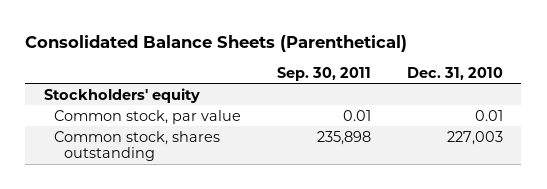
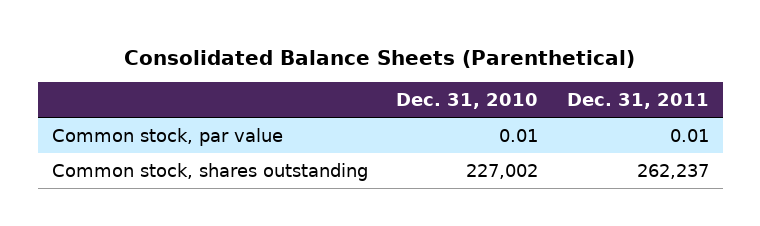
[277,66,372,81] Sep. 30, 2011 -> none
none -> [566,93,709,110] Dec. 31, 2011
[43,87,200,103] Stockholders' equity -> none
[447,130,504,145] 227,003 -> [466,163,539,179] 227,002

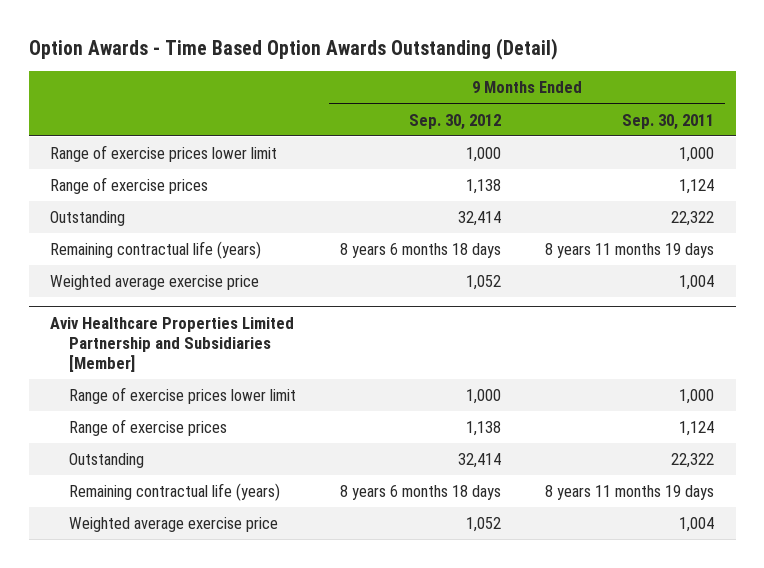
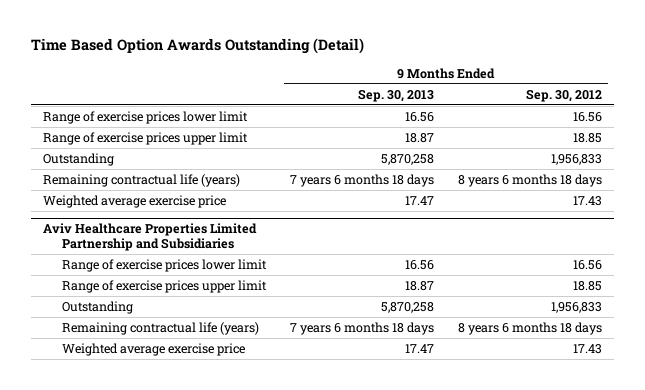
[28,37,558,60] Option Awards - Time Based Option Awards Outstanding (Detail) -> [30,38,364,55] Time Based Option Awards Outstanding (Detail)
[621,113,714,130] Sep. 30, 2011 -> none
none -> [357,88,434,102] Sep. 30, 2013
[466,147,502,163] 1,000 -> [573,111,603,122] 16.56
[50,177,209,195] Range of exercise prices -> [43,131,249,145] Range of exercise prices upper limit
[466,179,502,195] 1,138 -> [573,132,603,143] 18.85
[458,211,502,227] 32,414 -> [551,153,603,165] 1,956,833
[466,275,502,291] 1,052 -> [573,195,603,206] 17.43
[50,317,295,372] Aviv Healthcare Properties Limited Partnership and Subsidiaries [Member] -> [43,223,258,251] Aviv Healthcare Properties Limited Partnership and Subsidiaries
[466,389,502,405] 1,000 -> [573,259,603,270] 16.56
[69,419,228,437] Range of exercise prices -> [61,279,267,293] Range of exercise prices upper limit
[466,421,502,437] 1,138 -> [573,280,603,291] 18.85
[458,453,502,469] 32,414 -> [551,301,603,313] 1,956,833
[466,517,502,533] 1,052 -> [573,343,603,354] 17.43

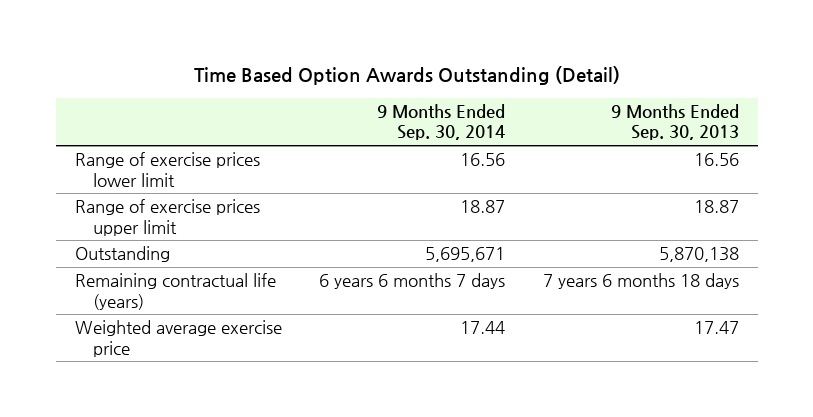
[526,88,603,102] Sep. 30, 2012 -> none
none -> [377,104,506,141] 9 Months Ended Sep. 30, 2014
[43,173,241,187] Remaining contractual life (years) -> none
[43,194,227,208] Weighted average exercise price -> none
[43,223,258,251] Aviv Healthcare Properties Limited Partnership and Subsidiaries -> none
[61,258,267,272] Range of exercise prices lower limit -> none
[61,279,267,293] Range of exercise prices upper limit -> none
[61,300,133,314] Outstanding -> none
[380,153,434,165] 5,870,258 -> [658,247,739,263] 5,870,138

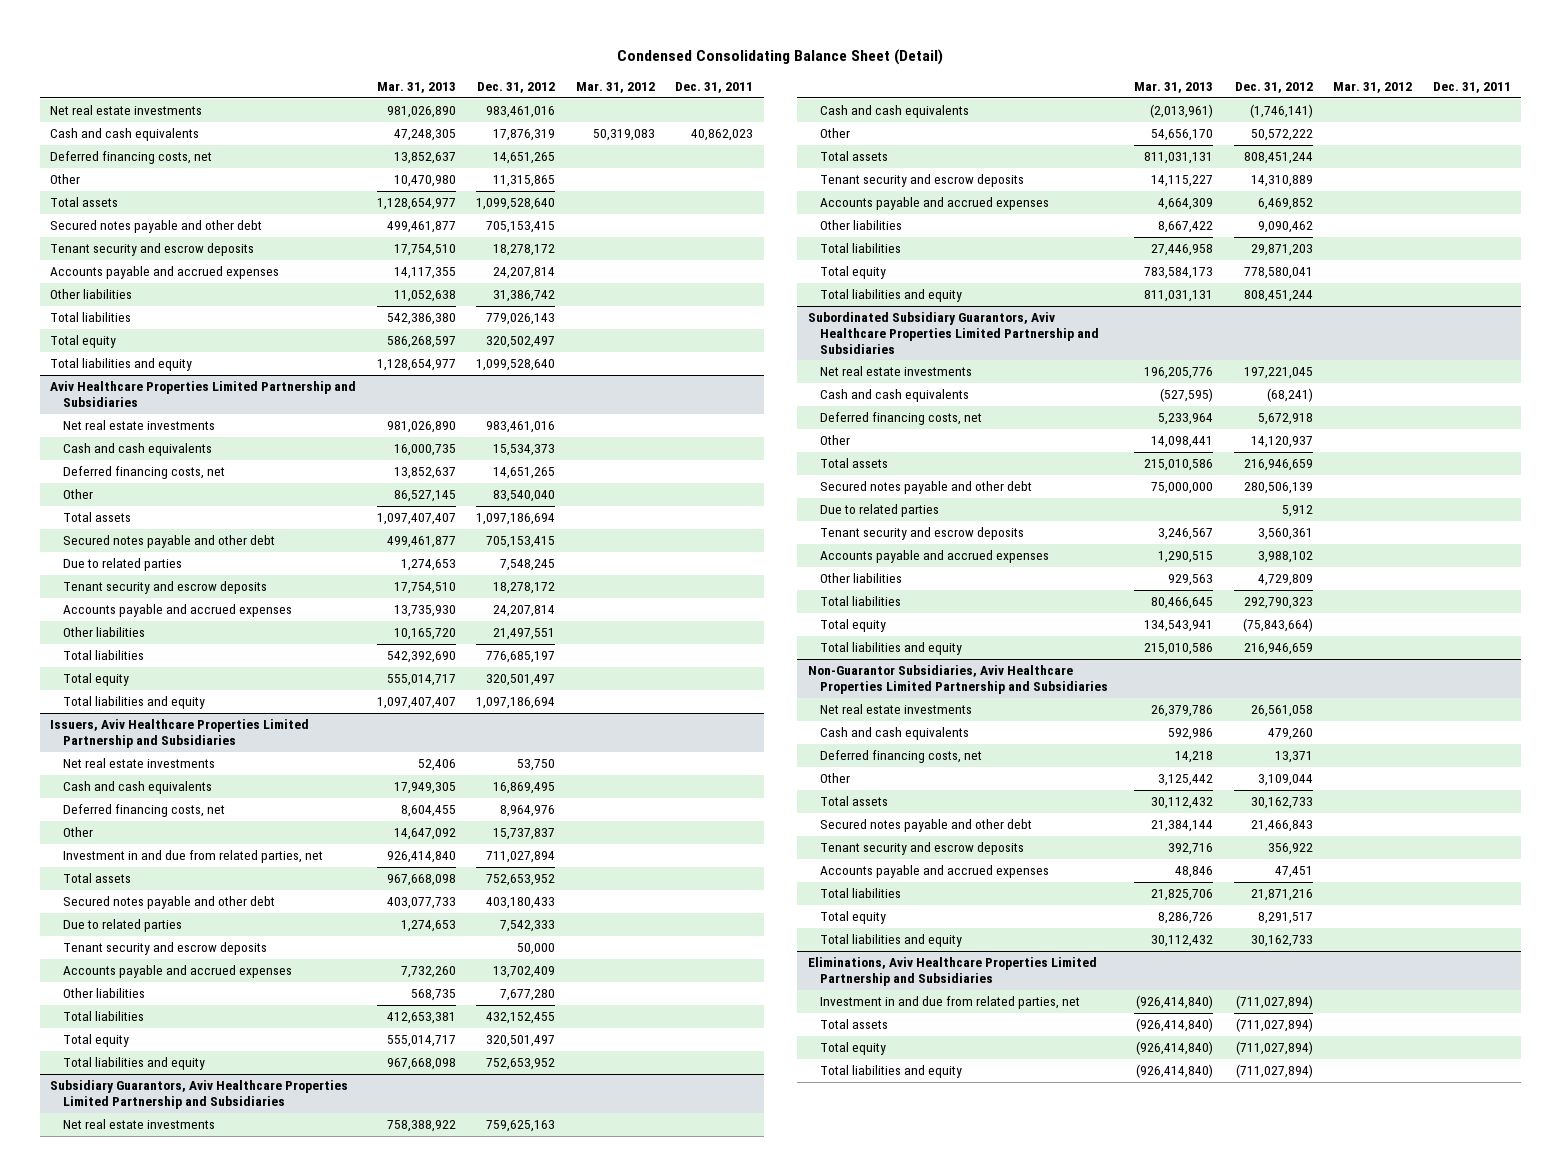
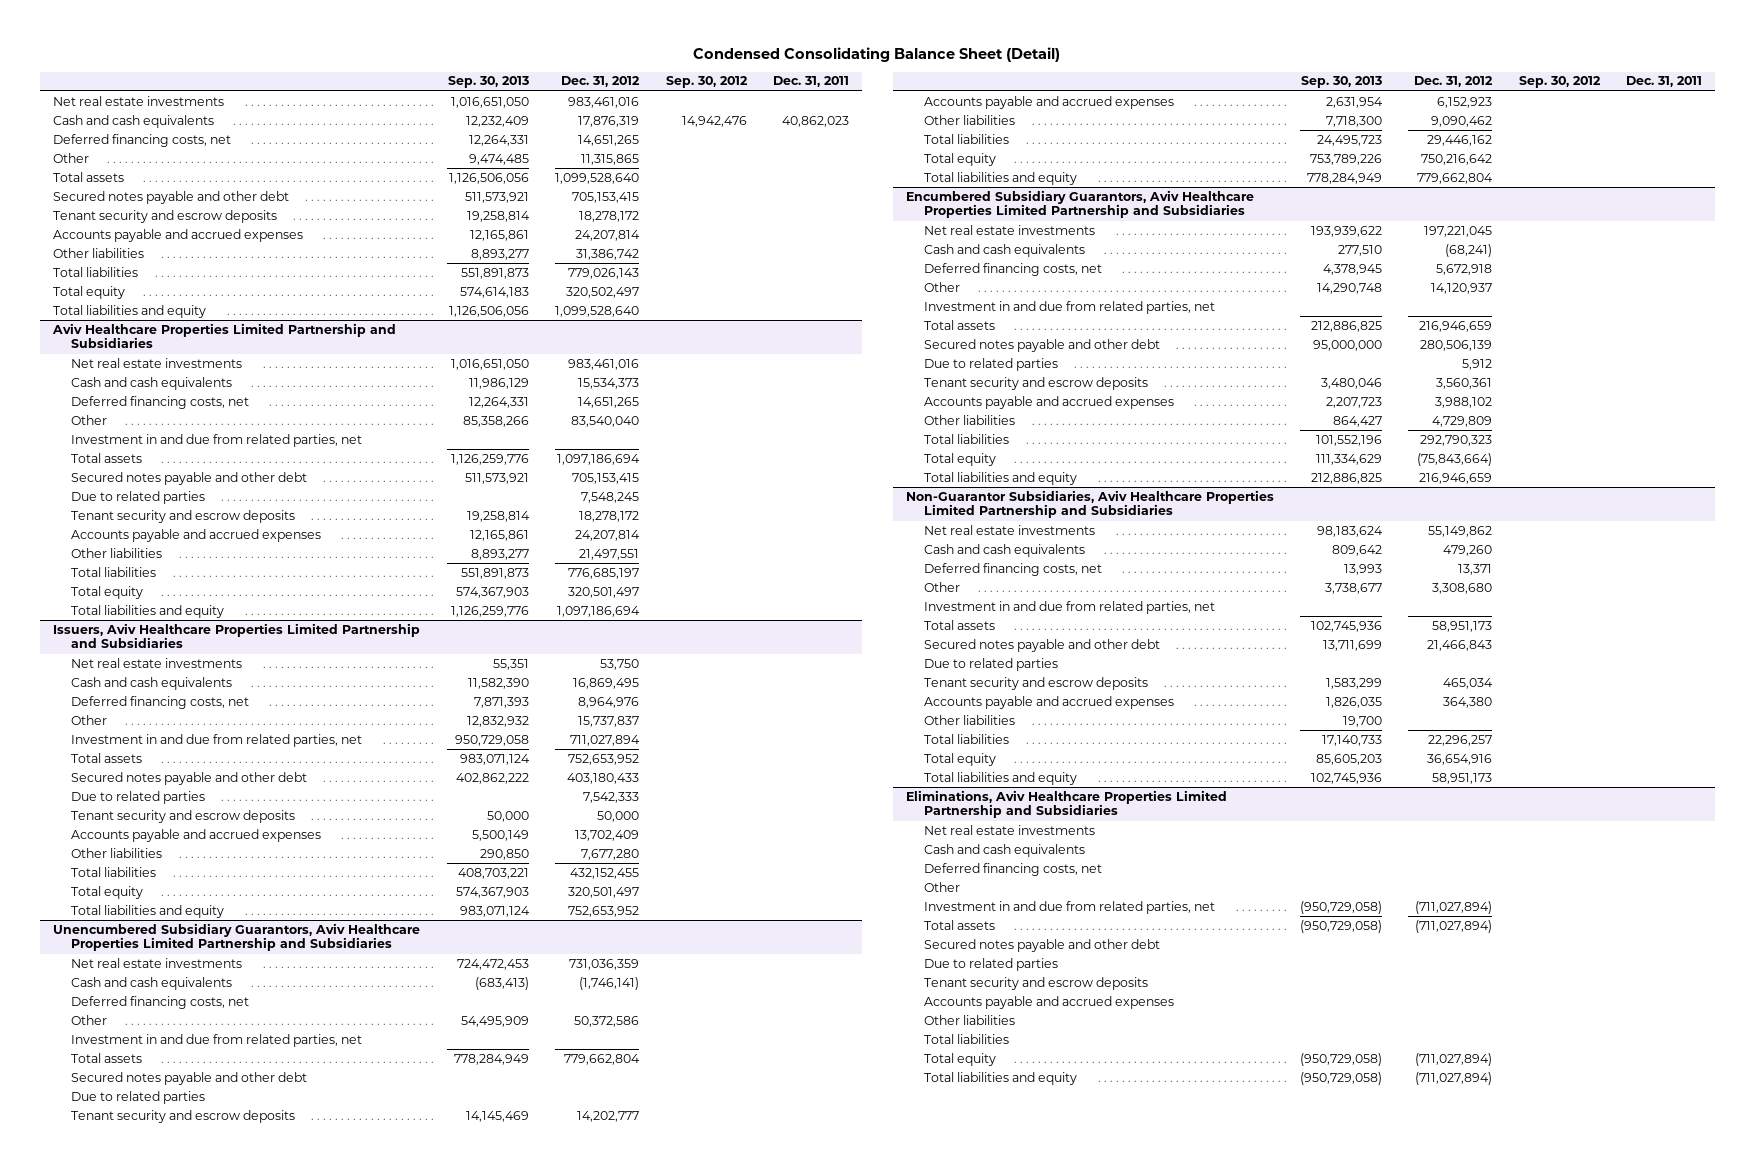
[376,81,456,93] Mar. 31, 2013 -> none
[575,81,655,93] Mar. 31, 2012 -> none
none -> [448,76,530,89] Sep. 30, 2013
none -> [665,76,748,89] Sep. 30, 2012
none -> [70,433,362,447] Investment in and due from related parties, net
[50,1080,349,1110] Subsidiary Guarantors, Aviv Healthcare Properties Limited Partnership and Subsidiaries -> [53,922,421,952] Unencumbered Subsidiary Guarantors, Aviv Healthcare Properties Limited Partnership and Subsidiaries
[486,1120,556,1133] 759,625,163 -> [569,958,640,970] 731,036,359
none -> [70,995,249,1009] Deferred financing costs, net
[1250,129,1313,142] 50,572,222 -> [574,1015,640,1027] 50,372,586
none -> [70,1033,362,1047] Investment in and due from related parties, net
[1243,152,1313,165] 808,451,244 -> [564,1053,641,1065] 779,662,804
none -> [70,1071,307,1085] Secured notes payable and other debt
none -> [70,1090,205,1104] Due to related parties
[1250,175,1313,188] 14,310,889 -> [577,1110,640,1122] 14,202,777
[1257,198,1313,211] 6,469,852 -> [1437,96,1493,108] 6,152,923
[1250,244,1313,257] 29,871,203 -> [1427,134,1493,146] 29,446,162
[1243,267,1313,280] 778,580,041 -> [1421,153,1493,165] 750,216,642
[1243,290,1313,303] 808,451,244 -> [1417,172,1494,184] 779,662,804
[807,312,1099,354] Subordinated Subsidiary Guarantors, Aviv Healthcare Properties Limited Partnership and Subsidiaries -> [906,189,1255,219] Encumbered Subsidiary Guarantors, Aviv Healthcare Properties Limited Partnership and Subsidiaries
none -> [923,300,1215,314] Investment in and due from related parties, net
[1250,705,1313,718] 26,561,058 -> [1428,525,1493,537] 55,149,862
[1257,774,1313,787] 3,109,044 -> [1432,582,1493,594] 3,308,680
none -> [923,600,1215,614] Investment in and due from related parties, net
[1250,797,1313,810] 30,162,733 -> [1432,620,1493,632] 58,951,173
none -> [923,657,1058,671] Due to related parties
[1267,843,1313,856] 356,922 -> [1443,677,1494,689] 465,034
[1274,866,1313,879] 47,451 -> [1443,696,1493,708] 364,380
none -> [923,714,1015,725] Other liabilities
[1250,889,1313,902] 21,871,216 -> [1428,734,1493,746] 22,296,257
[1257,912,1313,925] 8,291,517 -> [1427,753,1493,765] 36,654,916
[1250,935,1313,948] 30,162,733 -> [1432,772,1493,784] 58,951,173
none -> [923,824,1095,835] Net real estate investments
none -> [923,843,1085,857] Cash and cash equivalents
none -> [923,862,1102,876] Deferred financing costs, net
none -> [923,881,960,892] Other
none -> [923,938,1160,952] Secured notes payable and other debt
none -> [923,957,1058,971] Due to related parties
none -> [923,976,1148,990] Tenant security and escrow deposits
none -> [923,995,1174,1009] Accounts payable and accrued expenses
none -> [923,1014,1015,1025] Other liabilities
none -> [923,1033,1009,1044] Total liabilities

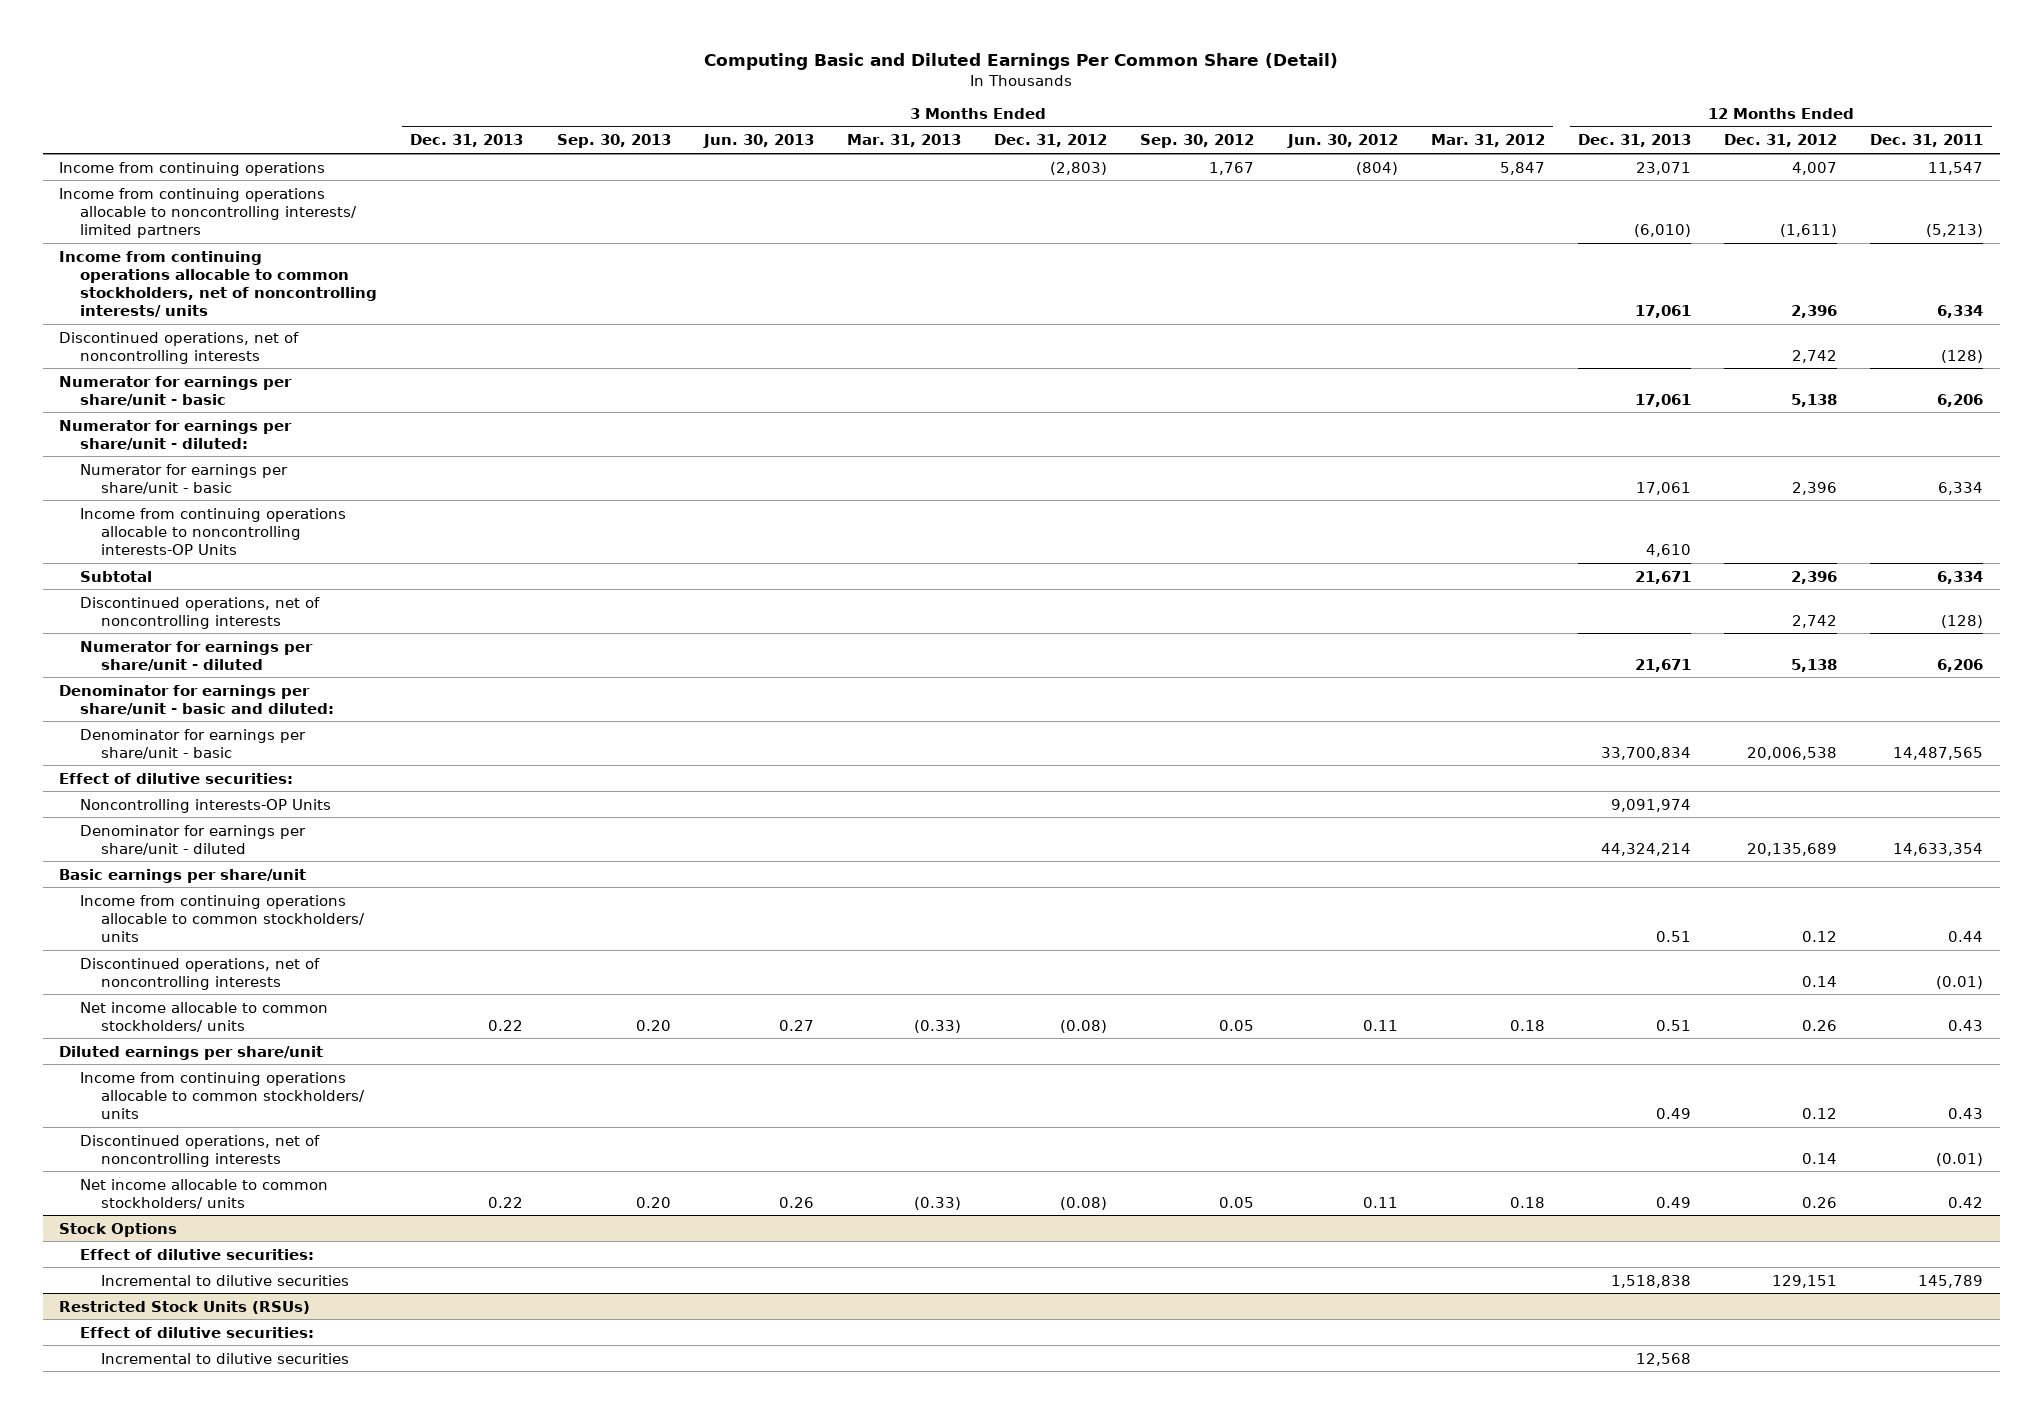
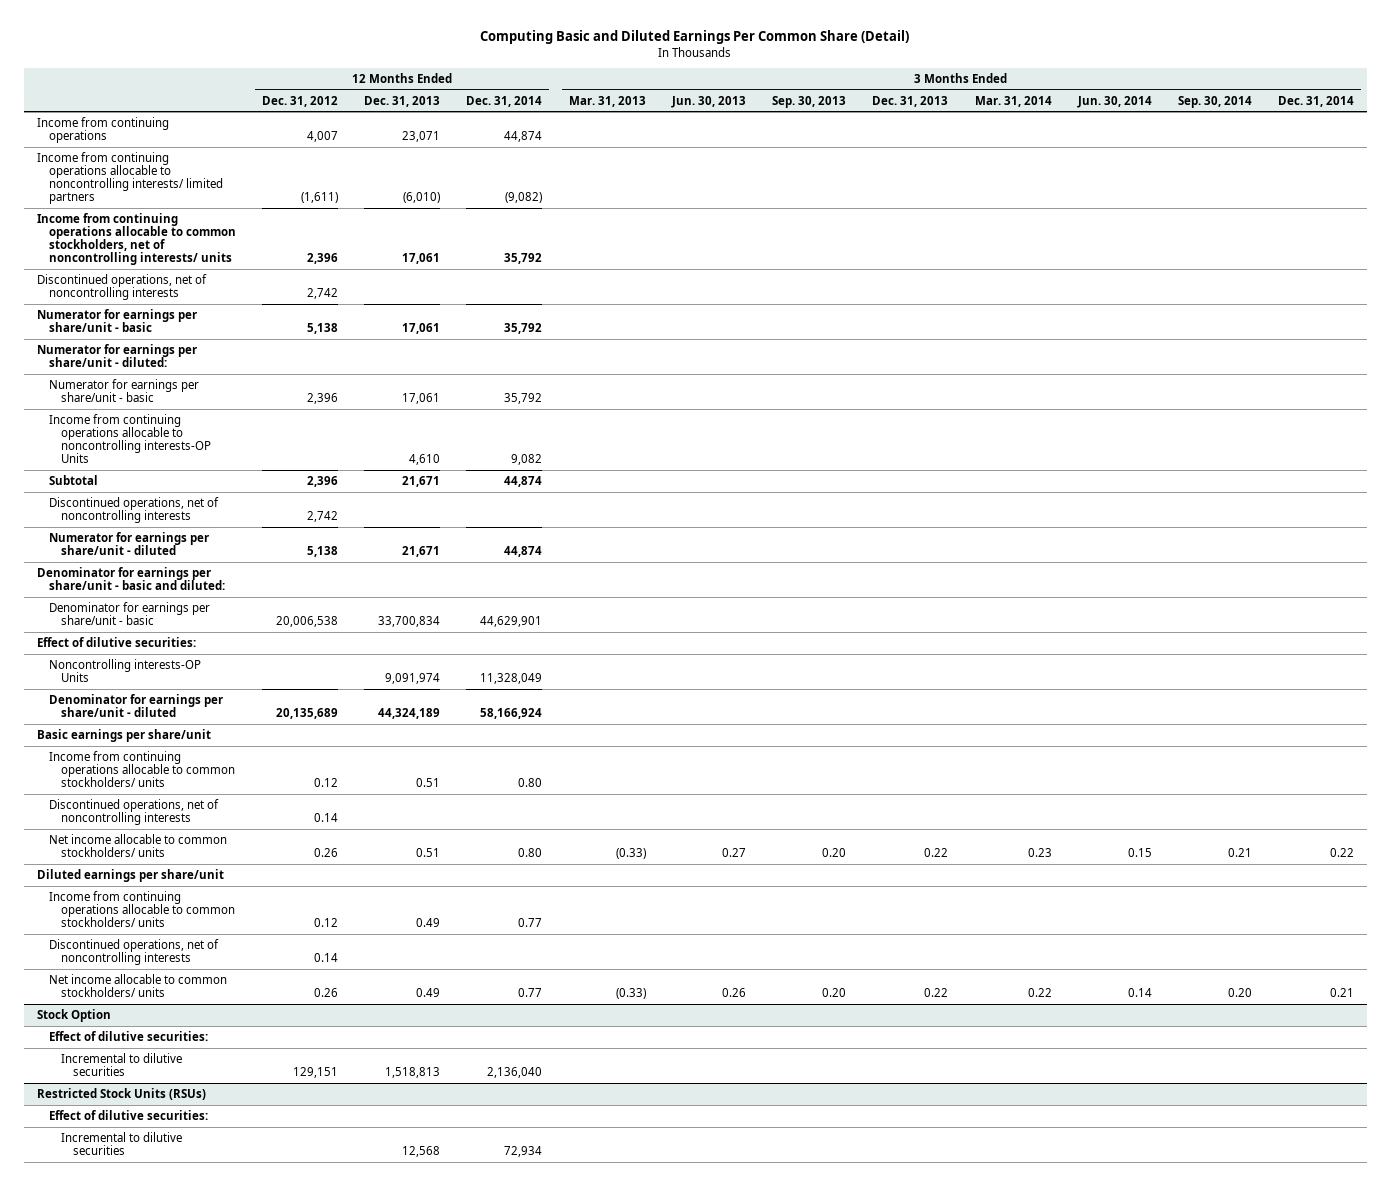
[994,134,1108,148] Dec. 31, 2012 -> none
[1140,134,1255,149] Sep. 30, 2012 -> none
[1286,134,1398,149] Jun. 30, 2012 -> none
[1430,134,1545,148] Mar. 31, 2012 -> none
[1870,134,1984,148] Dec. 31, 2011 -> none
none -> [466,95,543,107] Dec. 31, 2014
none -> [974,95,1052,107] Mar. 31, 2014
none -> [1076,95,1152,108] Jun. 30, 2014
none -> [1177,95,1252,108] Sep. 30, 2014
none -> [1278,95,1355,107] Dec. 31, 2014
[1600,842,1691,856] 44,324,214 -> [378,708,441,720] 44,324,189
[59,1222,178,1237] Stock Options -> [36,1008,111,1022] Stock Option
[1610,1274,1691,1288] 1,518,838 -> [385,1067,441,1079] 1,518,813

